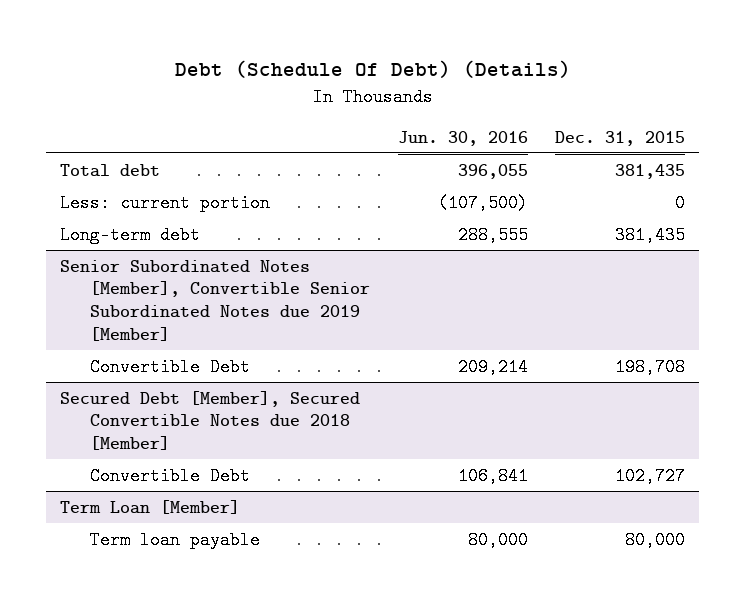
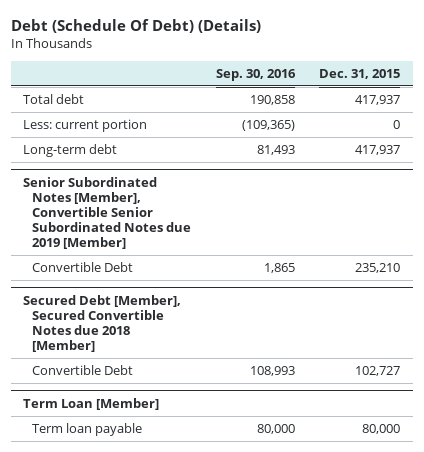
[397,130,528,146] Jun. 30, 2016 -> none
none -> [215,68,296,81] Sep. 30, 2016
[615,163,686,179] 381,435 -> [355,95,401,106] 417,937
[615,225,686,244] 381,435 -> [355,145,401,156] 417,937
[615,357,686,376] 198,708 -> [355,263,401,274] 235,210

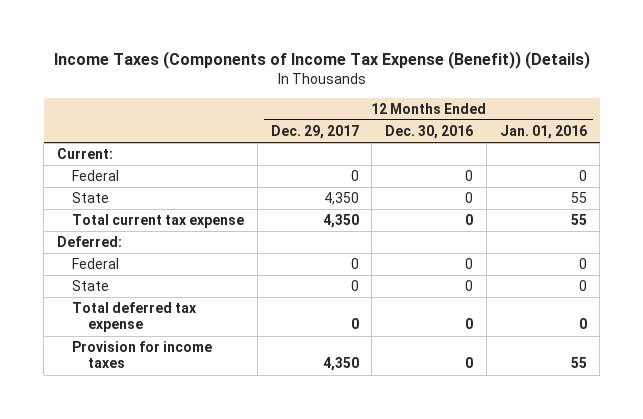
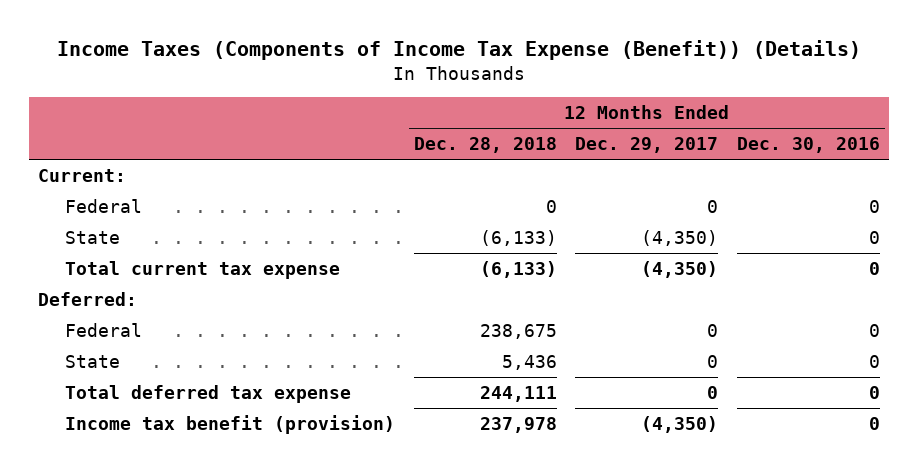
[499,124,587,139] Jan. 01, 2016 -> none
none -> [413,137,557,154] Dec. 28, 2018
[323,192,359,206] 4,350 -> [641,229,719,246] (4,350)
[322,214,359,229] 4,350 -> [641,260,719,278] (4,350)
[72,341,213,369] Provision for income taxes -> [65,414,396,434] Income tax benefit (provision)
[322,357,359,372] 4,350 -> [641,415,719,433] (4,350)

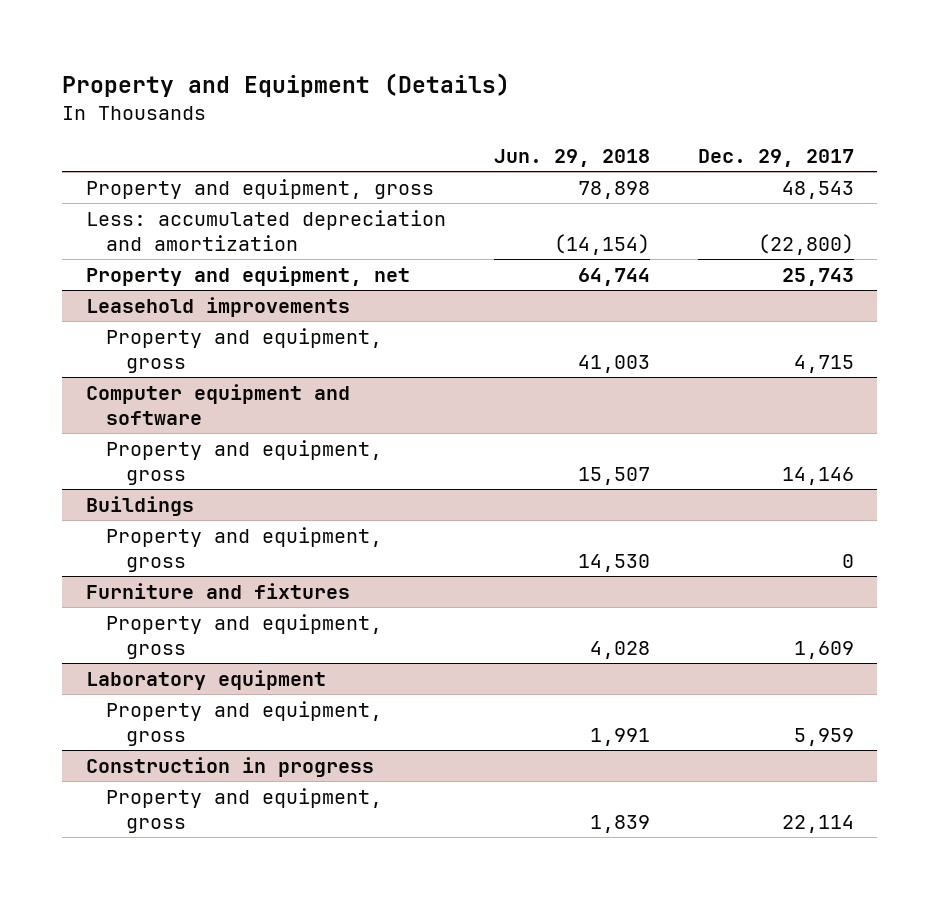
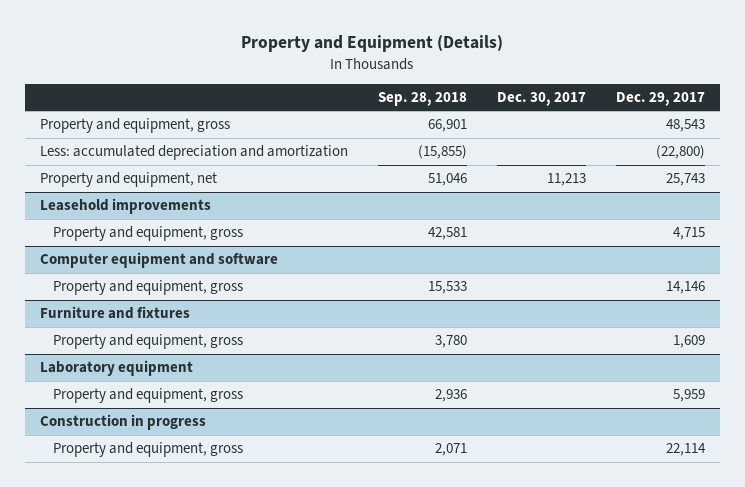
[493,149,650,168] Jun. 29, 2018 -> none
none -> [377,91,467,106] Sep. 28, 2018
none -> [496,91,586,106] Dec. 30, 2017
[86,495,195,516] Buildings -> none
[105,526,382,573] Property and equipment, gross -> none

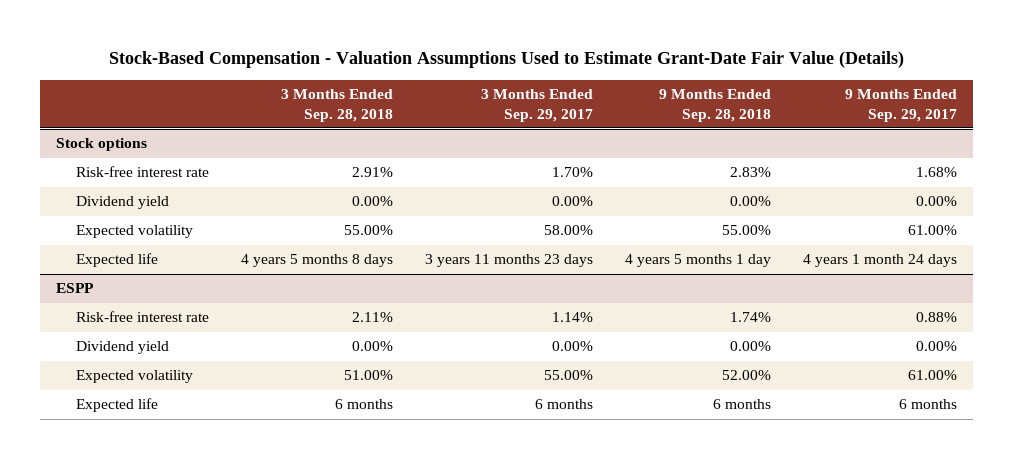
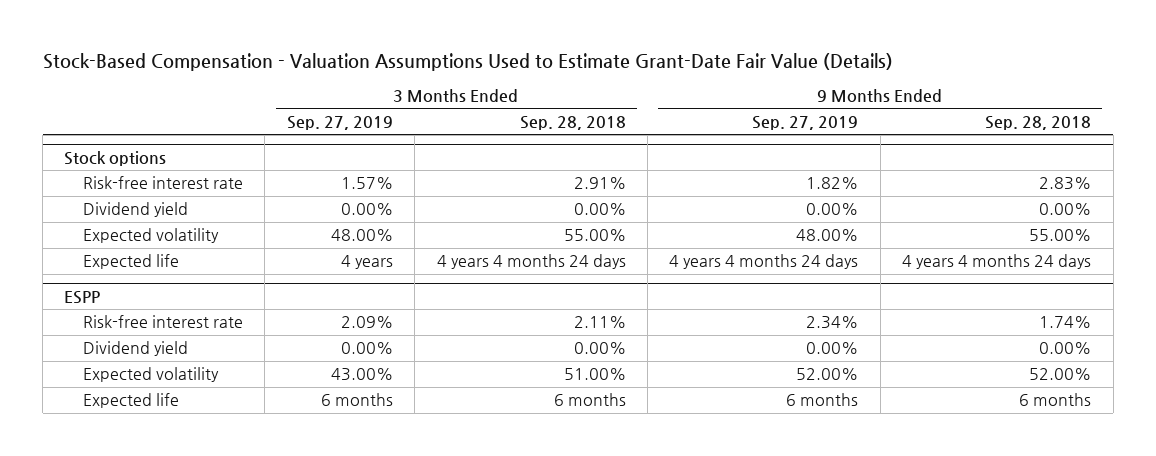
[481,89,594,122] 3 Months Ended Sep. 29, 2017 -> none
[845,89,958,122] 9 Months Ended Sep. 29, 2017 -> none
none -> [286,115,393,130] Sep. 27, 2019
none -> [752,115,859,130] Sep. 27, 2019
[241,254,394,268] 4 years 5 months 8 days -> [436,254,626,270] 4 years 4 months 24 days
[625,254,772,268] 4 years 5 months 1 day -> [902,254,1092,270] 4 years 4 months 24 days

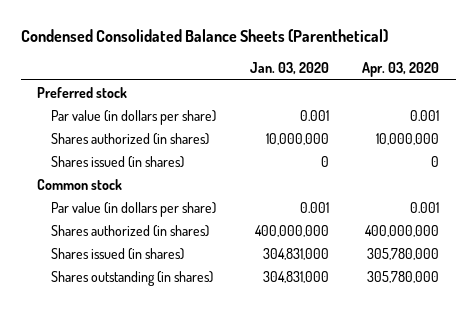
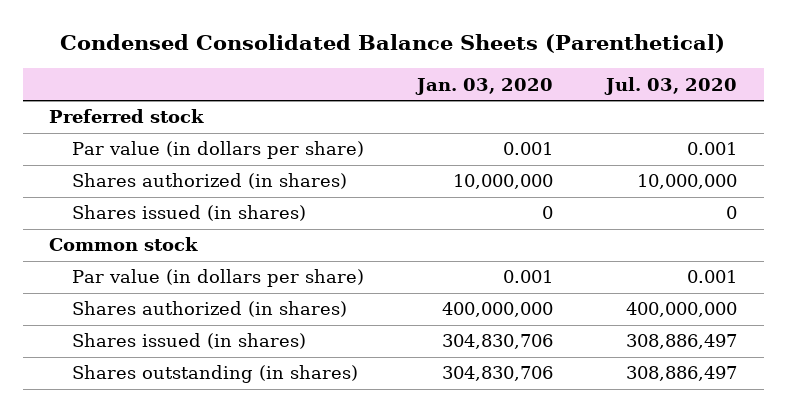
[361,62,439,78] Apr. 03, 2020 -> none
none -> [604,76,738,95] Jul. 03, 2020
[262,247,329,260] 304,831,000 -> [442,334,554,350] 304,830,706
[262,270,329,283] 304,831,000 -> [442,366,554,382] 304,830,706

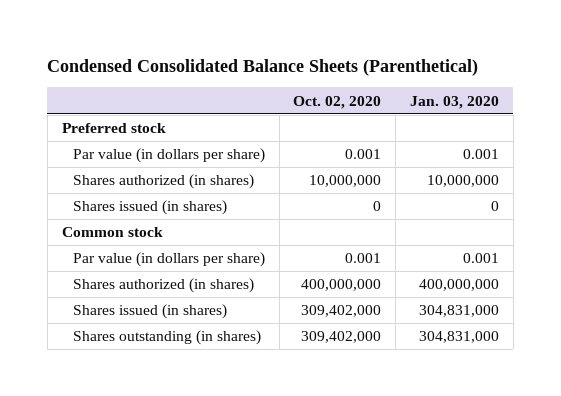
[604,76,738,95] Jul. 03, 2020 -> none
none -> [293,95,382,109] Oct. 02, 2020
[442,334,554,350] 304,830,706 -> [418,305,499,318] 304,831,000
[442,366,554,382] 304,830,706 -> [418,331,499,344] 304,831,000

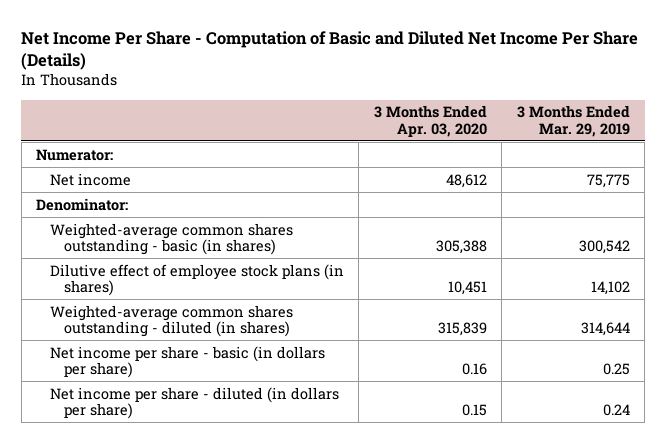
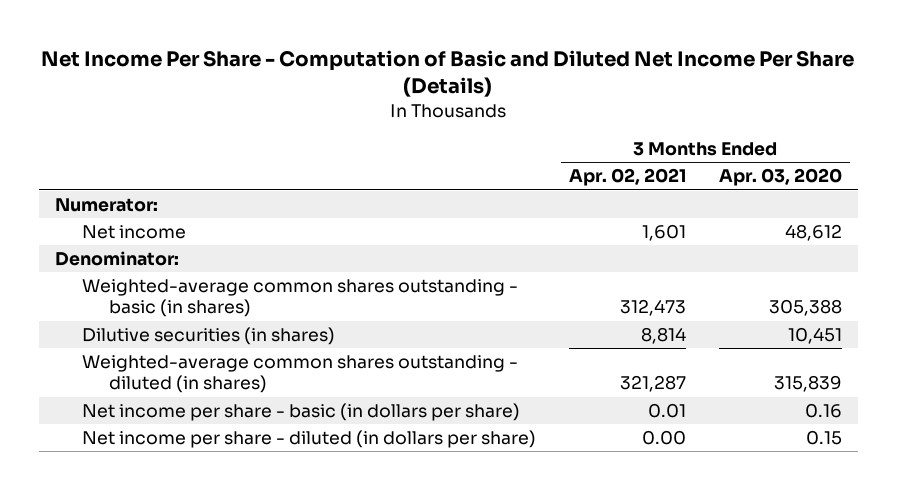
[516,105,630,137] 3 Months Ended Mar. 29, 2019 -> none
none -> [568,168,686,187] Apr. 02, 2021
[50,263,345,297] Dilutive effect of employee stock plans (in shares) -> [82,327,336,346] Dilutive securities (in shares)

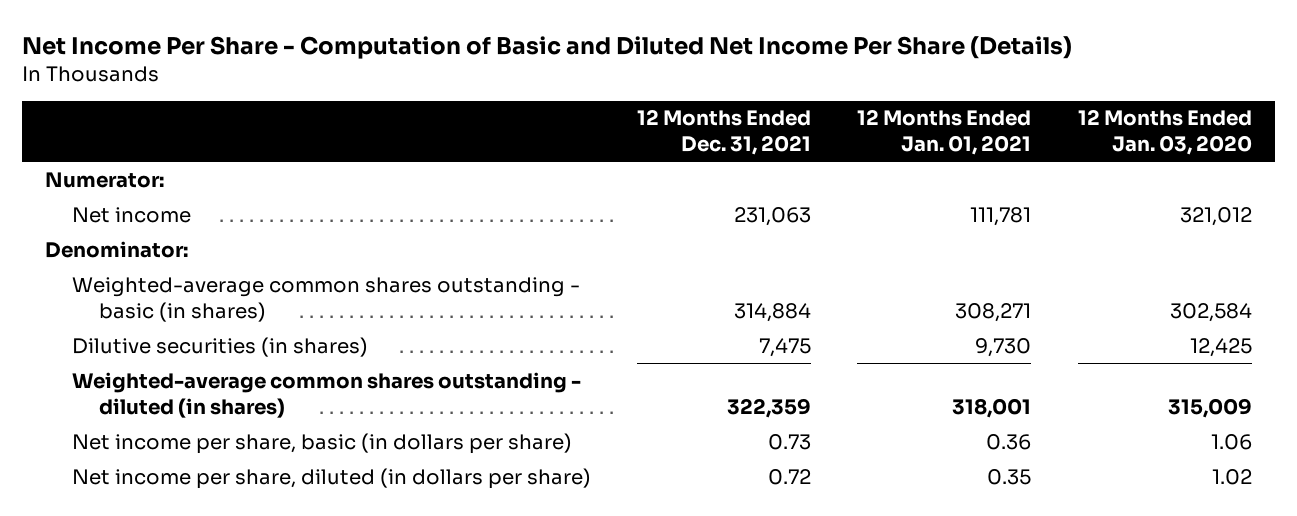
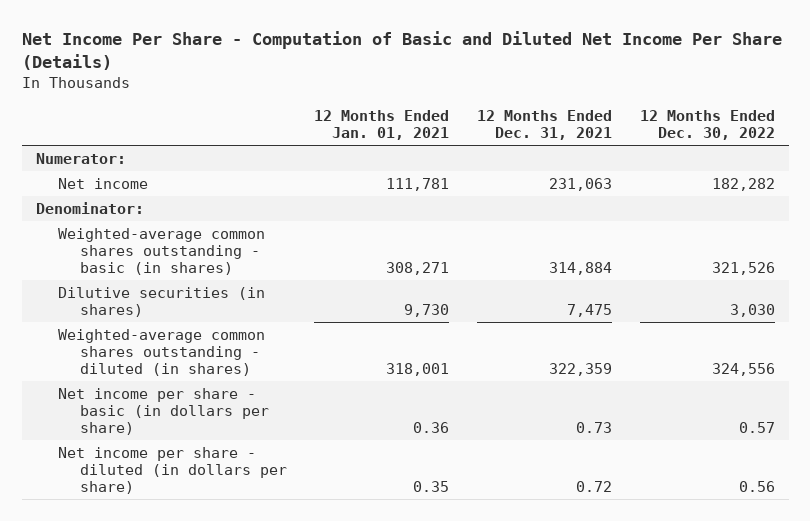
[1077,109,1252,156] 12 Months Ended Jan. 03, 2020 -> none
none -> [639,109,775,141] 12 Months Ended Dec. 30, 2022
[72,432,573,454] Net income per share, basic (in dollars per share) -> [57,388,269,436] Net income per share - basic (in dollars per share)
[72,467,592,489] Net income per share, diluted (in dollars per share) -> [57,447,287,495] Net income per share - diluted (in dollars per share)

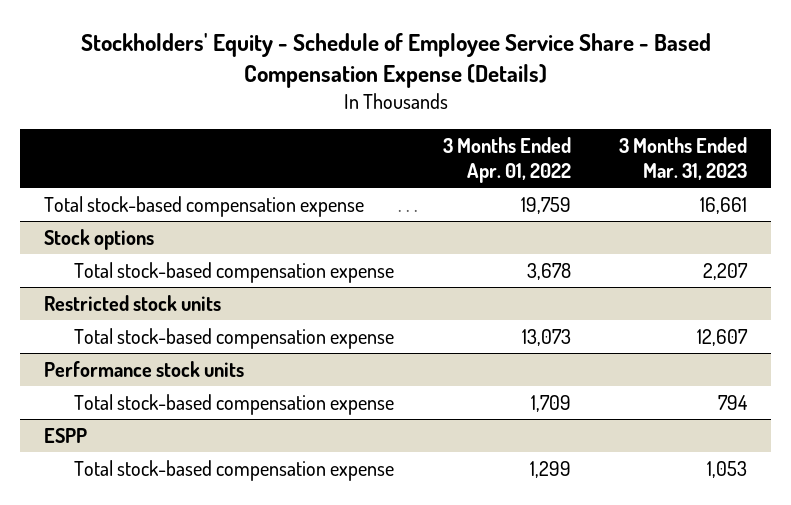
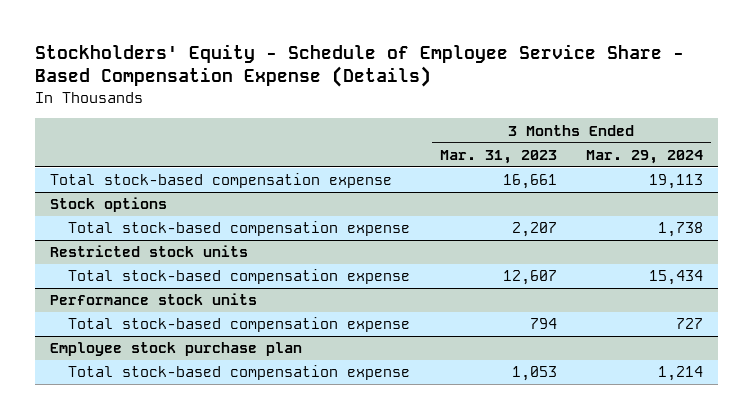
[442,137,571,183] 3 Months Ended Apr. 01, 2022 -> none
none -> [586,149,704,164] Mar. 29, 2024
[44,427,88,443] ESPP -> [49,342,302,357] Employee stock purchase plan

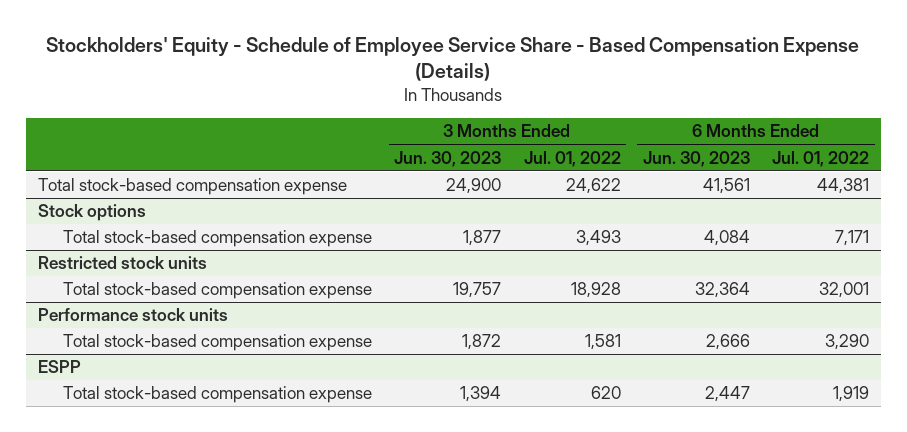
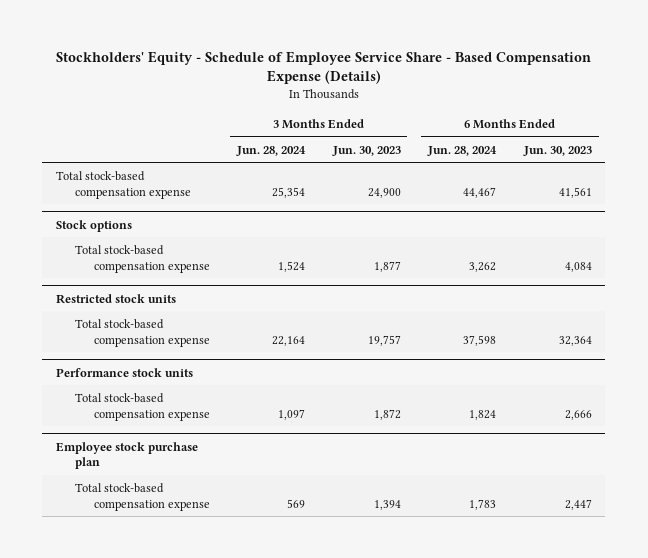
[523,150,621,167] Jul. 01, 2022 -> none
[772,150,870,167] Jul. 01, 2022 -> none
none -> [236,145,307,156] Jun. 28, 2024
none -> [427,145,498,156] Jun. 28, 2024
[37,360,81,374] ESPP -> [55,441,198,470] Employee stock purchase plan

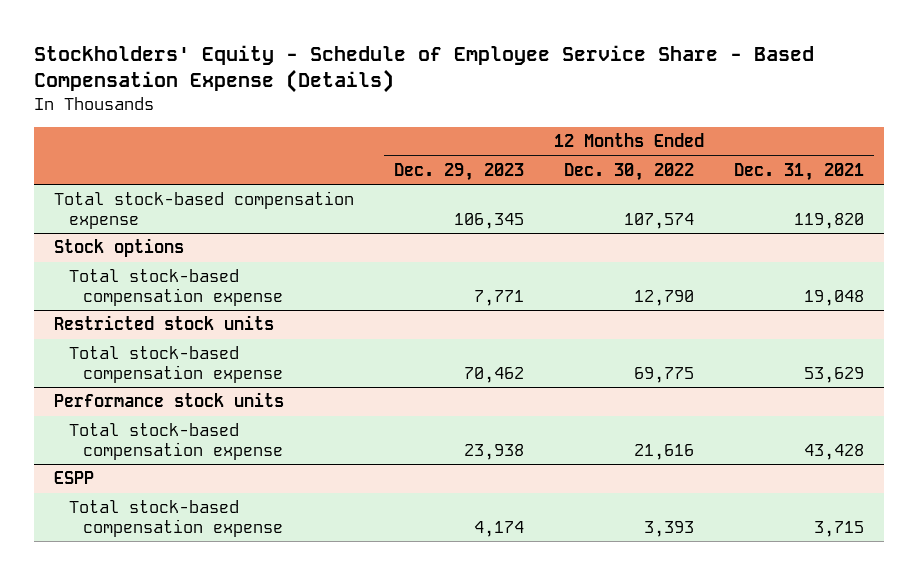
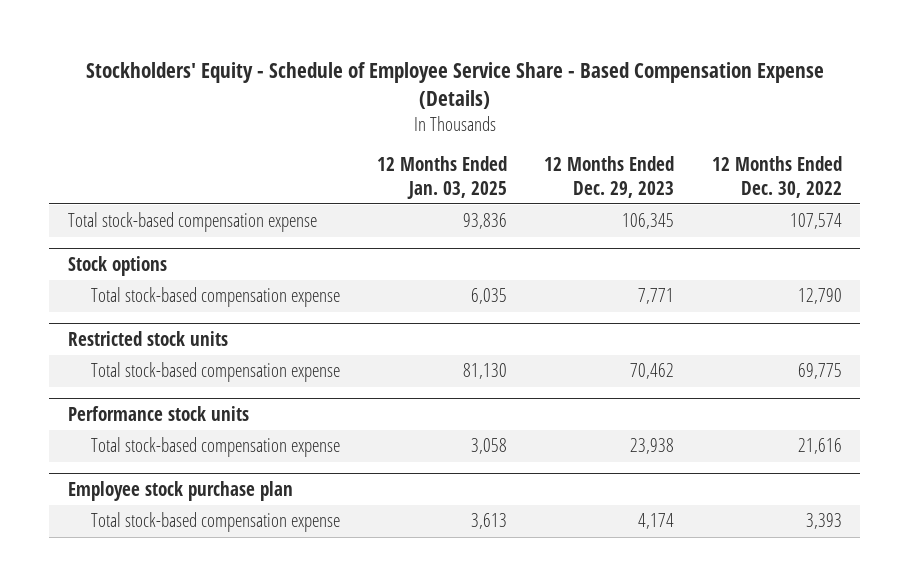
[733,163,864,182] Dec. 31, 2021 -> none
none -> [377,156,508,199] 12 Months Ended Jan. 03, 2025
[53,471,94,485] ESPP -> [68,480,294,501] Employee stock purchase plan

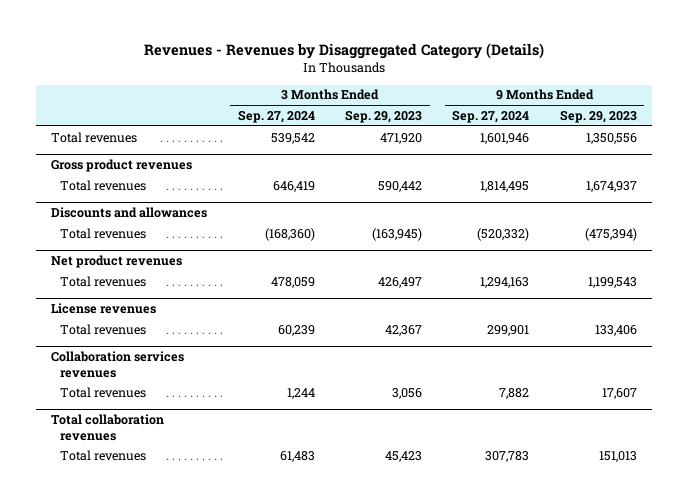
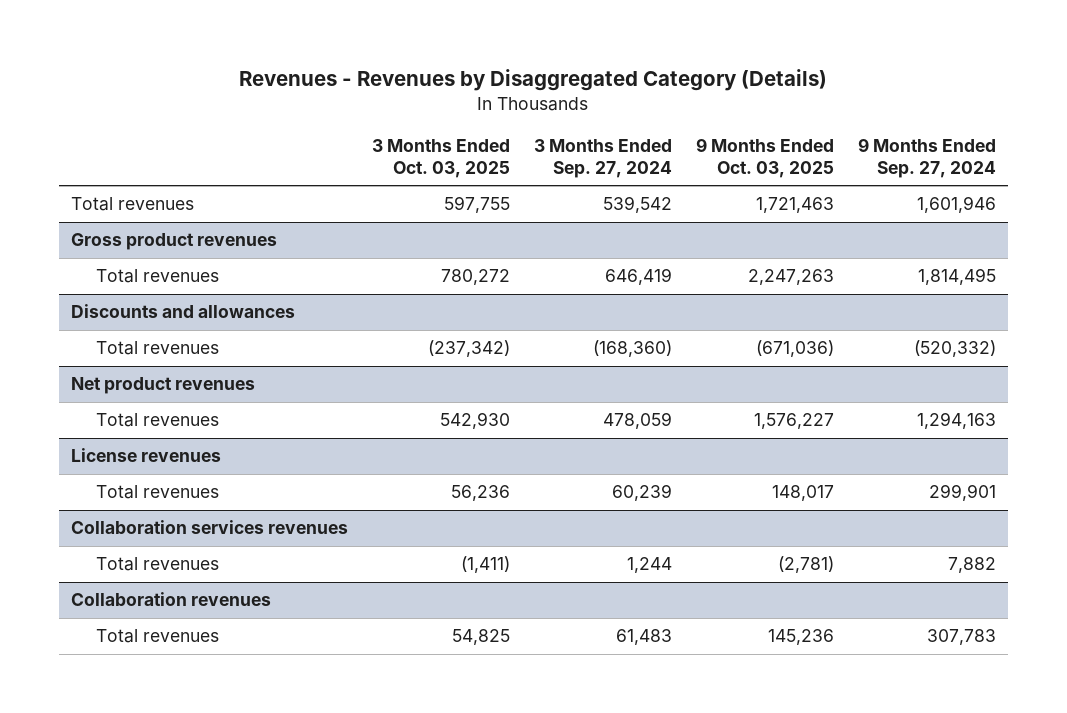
[345,109,423,123] Sep. 29, 2023 -> none
[559,109,637,123] Sep. 29, 2023 -> none
none -> [371,138,510,178] 3 Months Ended Oct. 03, 2025
none -> [695,137,834,178] 9 Months Ended Oct. 03, 2025
[51,414,165,441] Total collaboration revenues -> [70,592,271,607] Collaboration revenues

